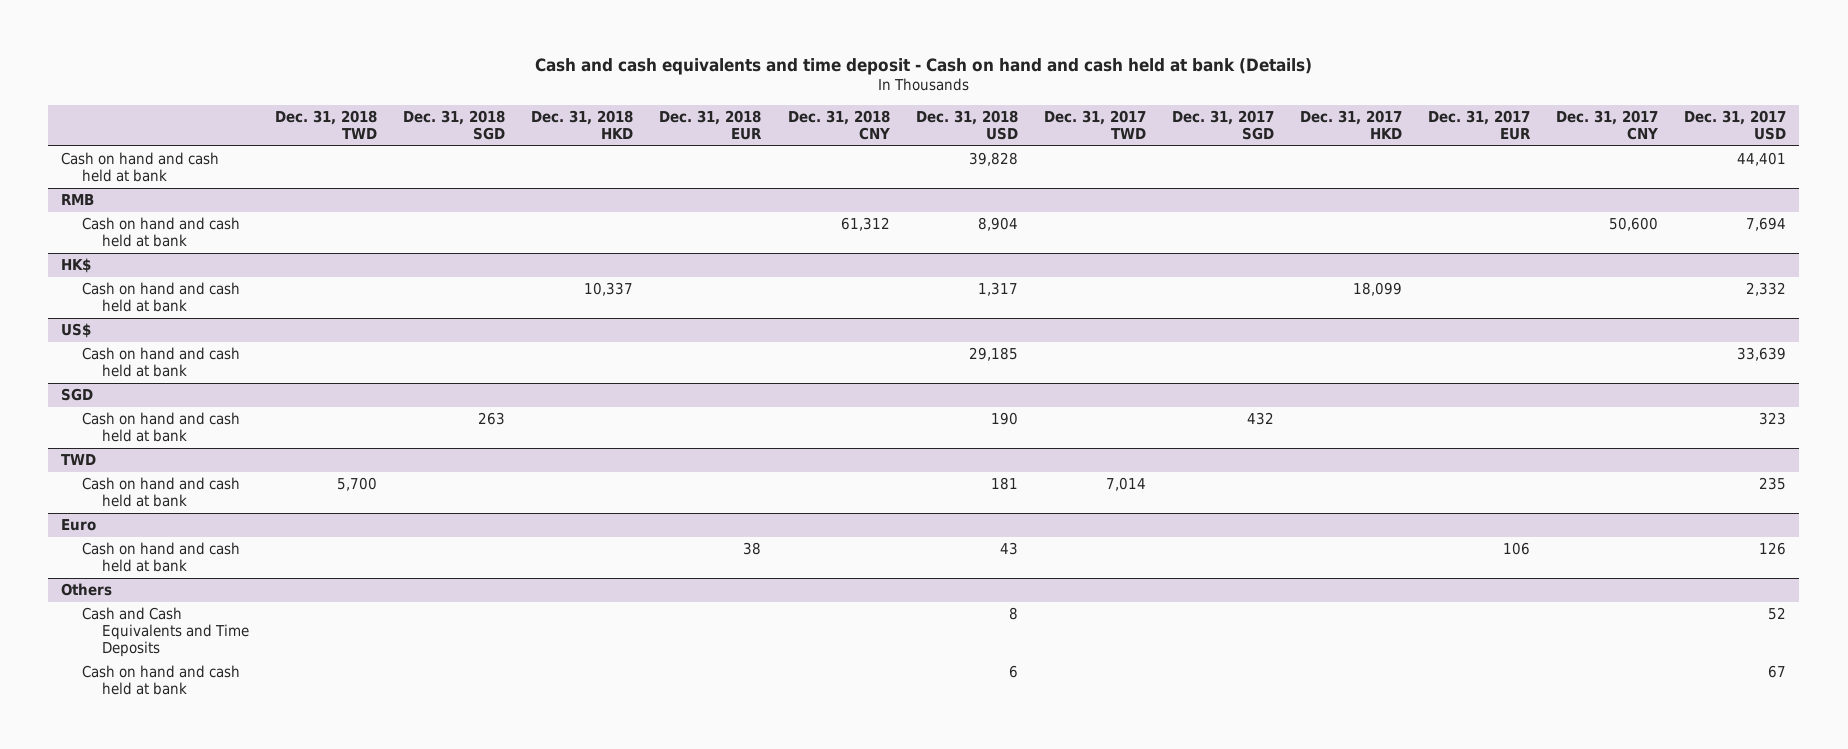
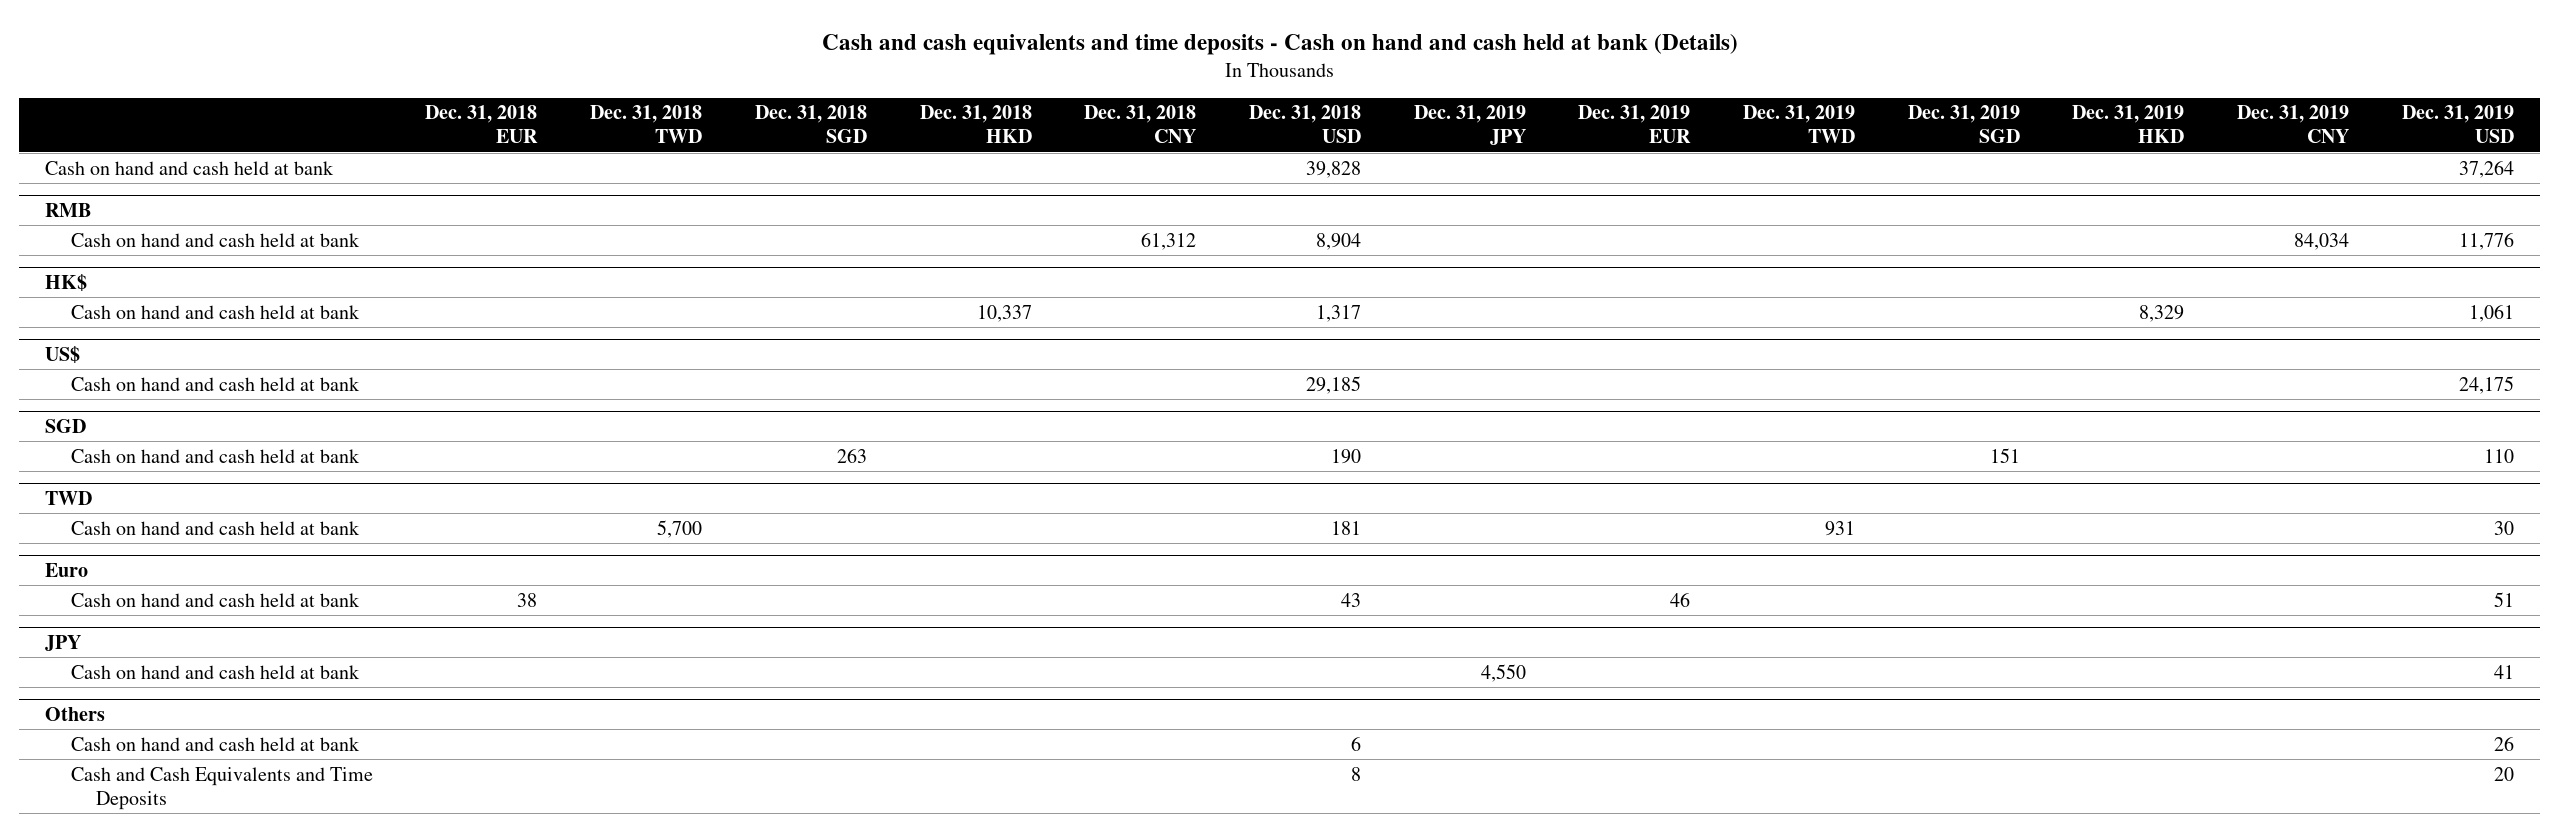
[534,57,1312,75] Cash and cash equivalents and time deposit - Cash on hand and cash held at bank (Details) -> [821,34,1738,56] Cash and cash equivalents and time deposits - Cash on hand and cash held at bank (Details)
[1043,109,1146,139] Dec. 31, 2017 TWD -> none
[1171,109,1274,140] Dec. 31, 2017 SGD -> none
[1300,109,1403,139] Dec. 31, 2017 HKD -> none
[1428,109,1532,140] Dec. 31, 2017 EUR -> none
[1556,109,1659,140] Dec. 31, 2017 CNY -> none
[1684,109,1787,140] Dec. 31, 2017 USD -> none
none -> [1413,105,1526,146] Dec. 31, 2019 JPY
none -> [1578,105,1692,144] Dec. 31, 2019 EUR
none -> [1743,105,1856,144] Dec. 31, 2019 TWD
none -> [1907,105,2020,144] Dec. 31, 2019 SGD
none -> [2072,105,2185,144] Dec. 31, 2019 HKD
none -> [2237,105,2350,144] Dec. 31, 2019 CNY
none -> [2401,105,2514,144] Dec. 31, 2019 USD
none -> [45,634,82,651] JPY
none -> [70,664,360,679] Cash on hand and cash held at bank
[81,607,250,658] Cash and Cash Equivalents and Time Deposits -> [70,766,373,810] Cash and Cash Equivalents and Time Deposits

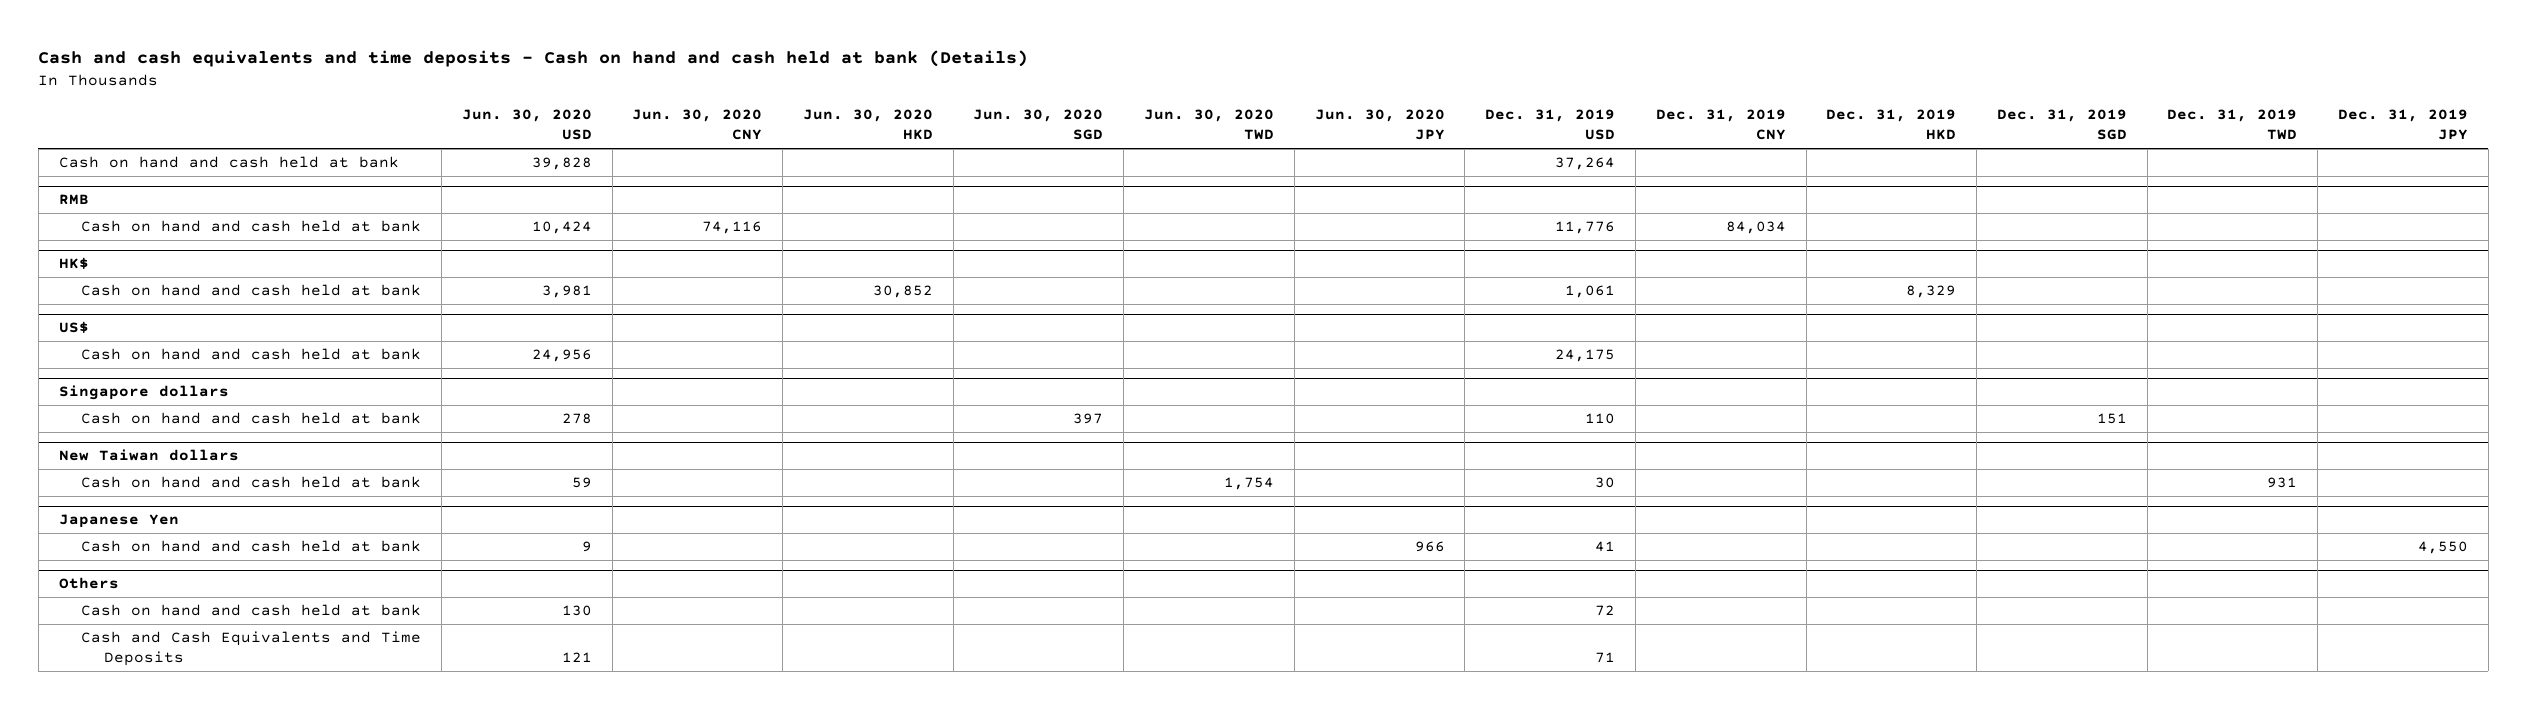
[425,105,539,144] Dec. 31, 2018 EUR -> none
[590,105,703,144] Dec. 31, 2018 TWD -> none
[754,105,867,144] Dec. 31, 2018 SGD -> none
[919,105,1032,144] Dec. 31, 2018 HKD -> none
[1084,105,1197,144] Dec. 31, 2018 CNY -> none
[1248,105,1361,144] Dec. 31, 2018 USD -> none
[1578,105,1692,144] Dec. 31, 2019 EUR -> none
none -> [461,109,592,141] Jun. 30, 2020 USD
none -> [632,109,763,141] Jun. 30, 2020 CNY
none -> [802,109,933,141] Jun. 30, 2020 HKD
none -> [973,109,1104,141] Jun. 30, 2020 SGD
none -> [1144,109,1275,141] Jun. 30, 2020 TWD
none -> [1314,109,1445,141] Jun. 30, 2020 JPY
[45,418,87,433] SGD -> [58,385,229,401] Singapore dollars
[45,490,93,505] TWD -> [58,449,239,462] New Taiwan dollars
[45,562,89,577] Euro -> none
[70,592,360,607] Cash on hand and cash held at bank -> none
[45,634,82,651] JPY -> [58,514,179,529] Japanese Yen
[2493,735,2514,751] 26 -> [1595,605,1616,617] 72
[2493,766,2514,781] 20 -> [1595,652,1616,664] 71

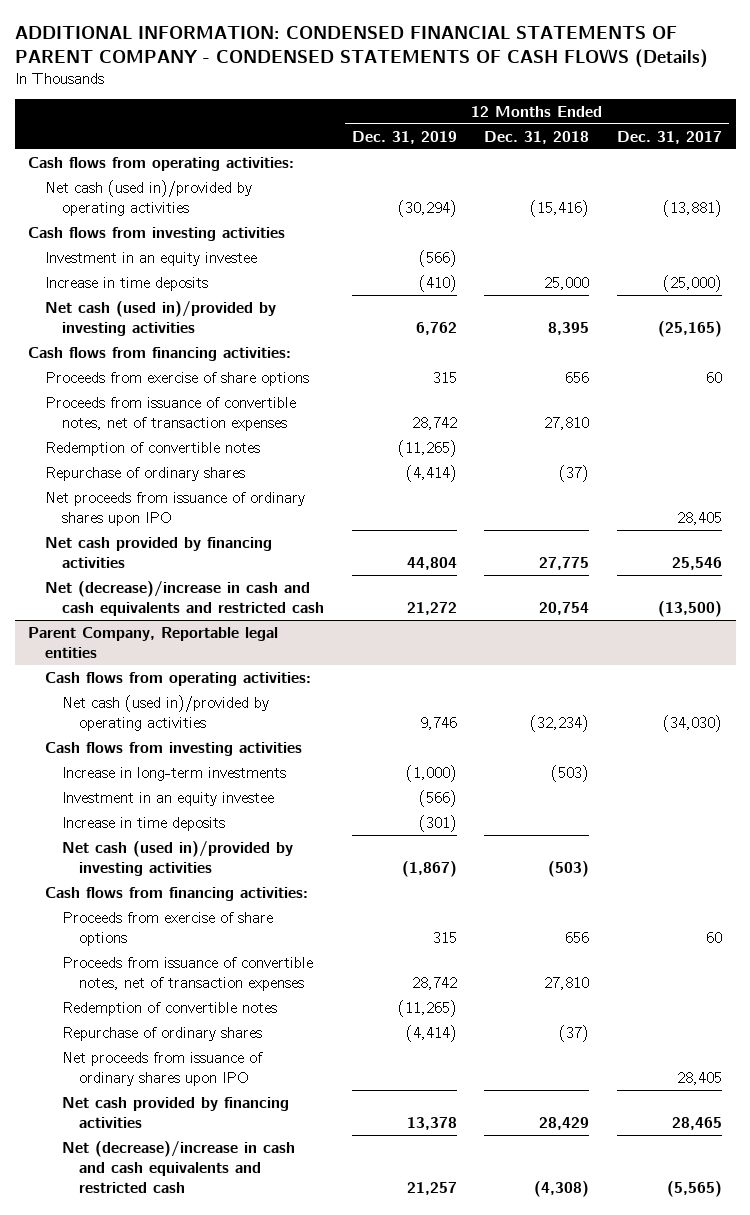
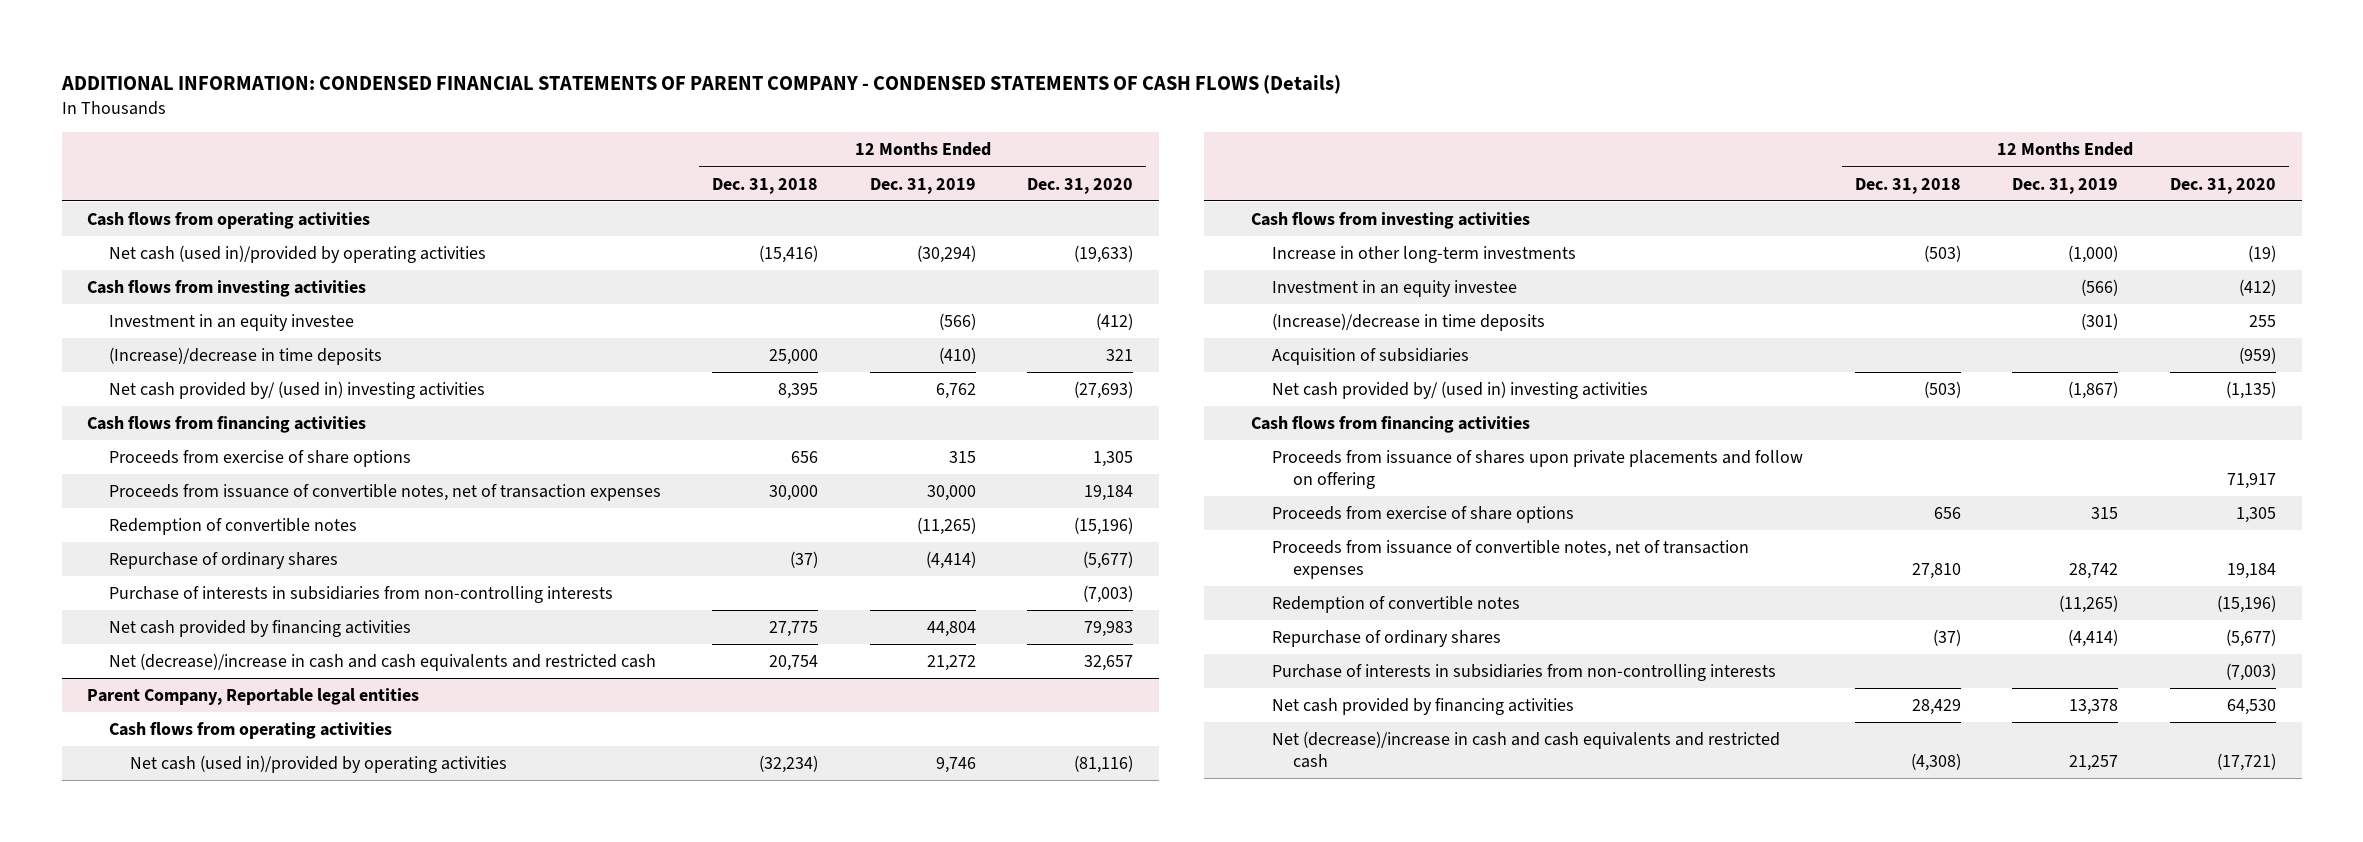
[616,130,722,144] Dec. 31, 2017 -> none
none -> [1027,177,1134,194] Dec. 31, 2020
[28,156,295,171] Cash flows from operating activities: -> [87,212,371,230] Cash flows from operating activities
[45,276,209,291] Increase in time deposits -> [108,347,382,366] (Increase)/decrease in time deposits
[45,300,277,336] Net cash (used in)/provided by investing activities -> [108,381,485,400] Net cash provided by/ (used in) investing activities
[28,346,292,361] Cash flows from financing activities: -> [87,416,367,434] Cash flows from financing activities
[411,416,457,430] 28,742 -> [926,485,976,502] 30,000
[544,416,590,430] 27,810 -> [769,485,819,502] 30,000
[45,491,306,526] Net proceeds from issuance of ordinary shares upon IPO -> none
none -> [108,586,613,604] Purchase of interests in subsidiaries from non-controlling interests
[45,671,312,686] Cash flows from operating activities: -> [108,722,392,740] Cash flows from operating activities
[62,766,287,781] Increase in long-term investments -> [1272,246,1577,264] Increase in other long-term investments
[62,816,226,831] Increase in time deposits -> [1272,313,1546,332] (Increase)/decrease in time deposits
none -> [1272,348,1470,366] Acquisition of subsidiaries
[62,840,294,876] Net cash (used in)/provided by investing activities -> [1272,381,1649,400] Net cash provided by/ (used in) investing activities
[45,886,309,901] Cash flows from financing activities: -> [1251,416,1531,434] Cash flows from financing activities
none -> [1272,450,1804,489] Proceeds from issuance of shares upon private placements and follow on offering
[62,1051,264,1086] Net proceeds from issuance of ordinary shares upon IPO -> none
none -> [1272,664,1777,682] Purchase of interests in subsidiaries from non-controlling interests

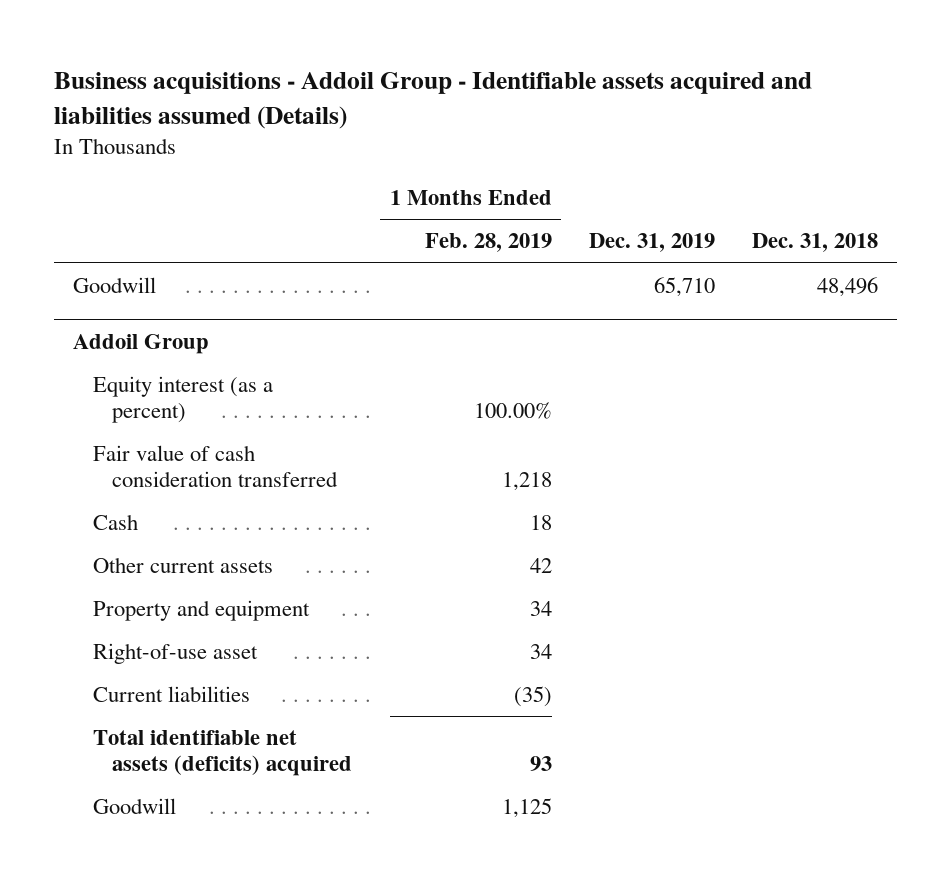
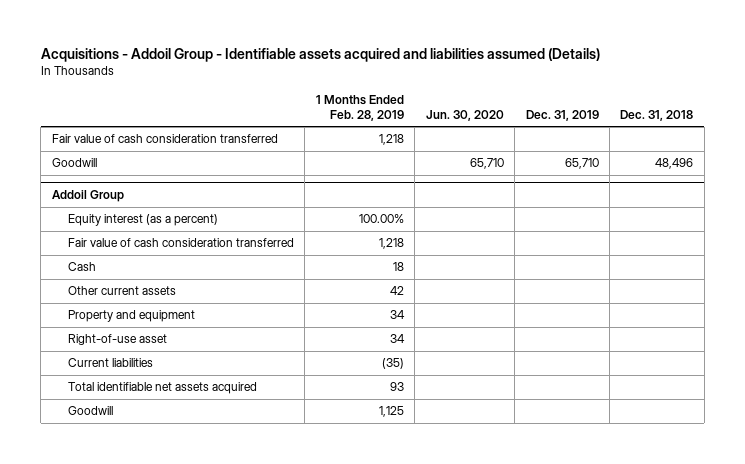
[54,71,813,129] Business acquisitions - Addoil Group - Identifiable assets acquired and liabilities assumed (Details) -> [40,48,600,63] Acquisitions - Addoil Group - Identifiable assets acquired and liabilities assumed (Details)
none -> [425,109,504,121] Jun. 30, 2020
none -> [51,134,278,144] Fair value of cash consideration transferred
[92,730,353,776] Total identifiable net assets (deficits) acquired -> [68,382,258,395] Total identifiable net assets acquired

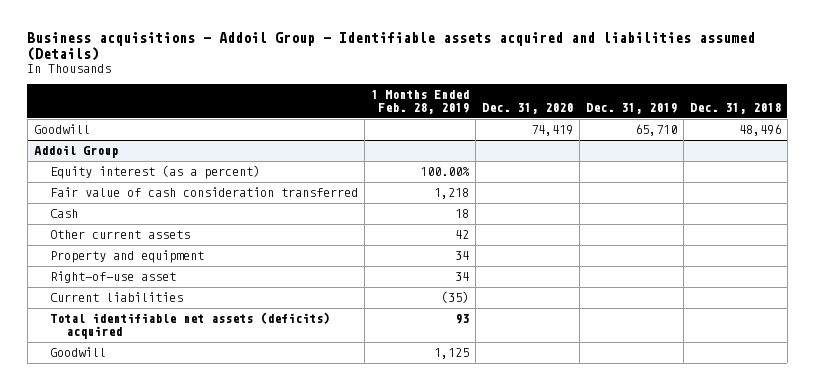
[40,48,600,63] Acquisitions - Addoil Group - Identifiable assets acquired and liabilities assumed (Details) -> [27,32,756,62] Business acquisitions - Addoil Group - Identifiable assets acquired and liabilities assumed (Details)
[425,109,504,121] Jun. 30, 2020 -> none
none -> [481,102,573,114] Dec. 31, 2020
[51,134,278,144] Fair value of cash consideration transferred -> none
[68,382,258,395] Total identifiable net assets acquired -> [49,312,330,340] Total identifiable net assets (deficits) acquired

